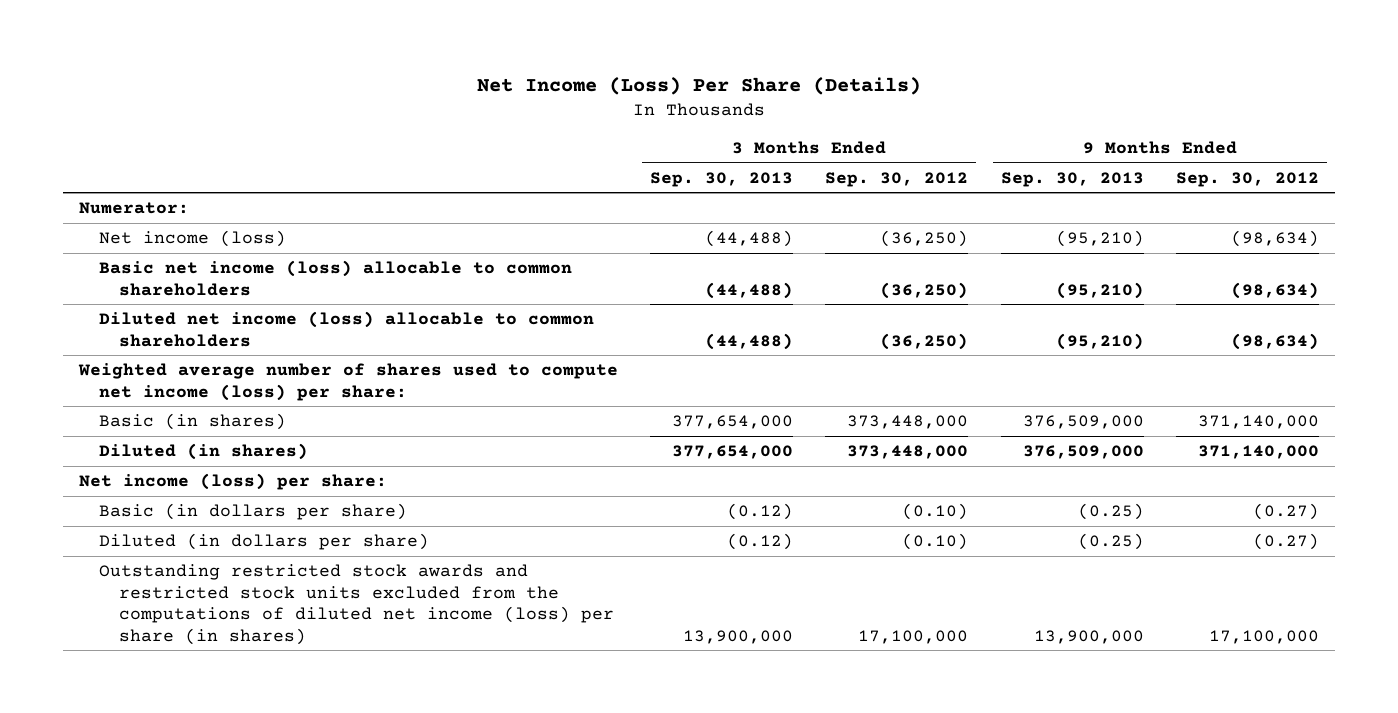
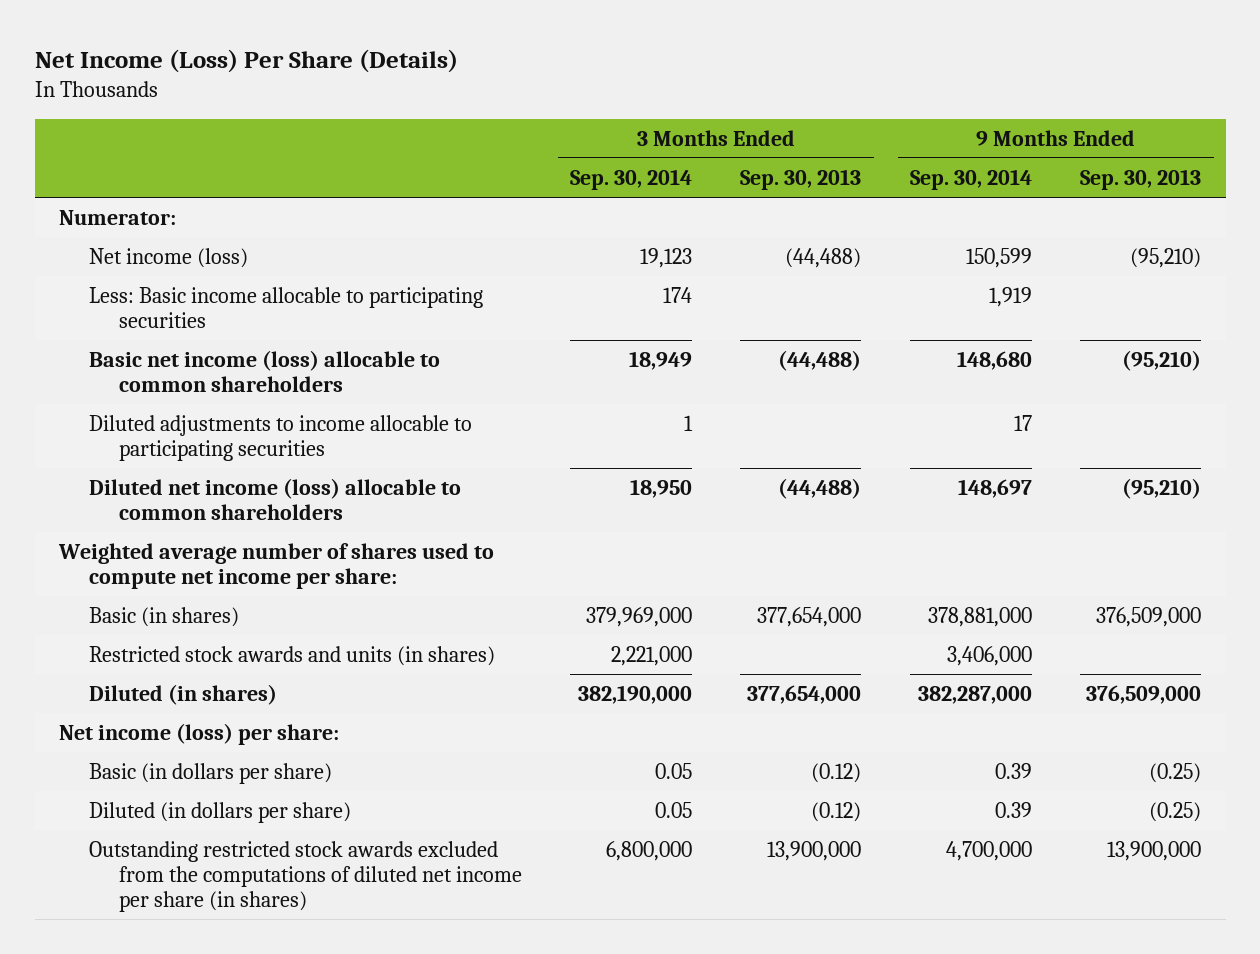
[825,171,969,187] Sep. 30, 2012 -> none
[1175,171,1319,187] Sep. 30, 2012 -> none
none -> [569,168,692,190] Sep. 30, 2014
none -> [909,168,1032,190] Sep. 30, 2014
none -> [88,286,483,329] Less: Basic income allocable to participating securities
none -> [88,414,472,462] Diluted adjustments to income allocable to participating securities
[78,363,619,401] Weighted average number of shares used to compute net income (loss) per share: -> [57,542,494,590] Weighted average number of shares used to compute net income per share:
none -> [88,645,495,666] Restricted stock awards and units (in shares)
[98,564,614,645] Outstanding restricted stock awards and restricted stock units excluded from the computations of diluted net income (loss) per share (in shares) -> [88,840,522,913] Outstanding restricted stock awards excluded from the computations of diluted net income per share (in shares)

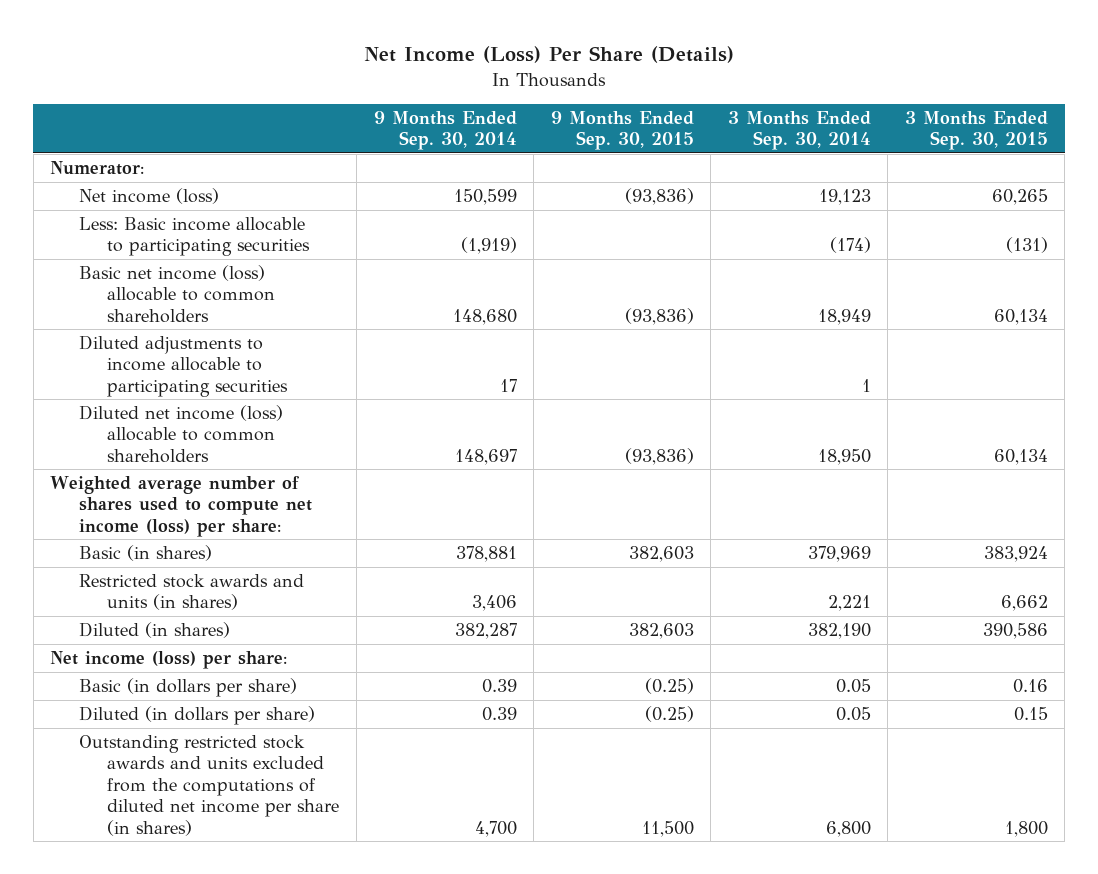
[740,168,862,190] Sep. 30, 2013 -> none
[1080,168,1202,190] Sep. 30, 2013 -> none
none -> [550,110,694,151] 9 Months Ended Sep. 30, 2015
none -> [904,110,1048,151] 3 Months Ended Sep. 30, 2015
[662,286,692,303] 174 -> [829,237,871,254] (174)
[988,286,1032,307] 1,919 -> [460,237,517,255] (1,919)
[57,542,494,590] Weighted average number of shares used to compute net income per share: -> [50,476,312,537] Weighted average number of shares used to compute net income (loss) per share:
[585,606,692,627] 379,969,000 -> [807,546,871,563] 379,969
[927,606,1032,627] 378,881,000 -> [455,546,517,563] 378,881
[610,645,692,666] 2,221,000 -> [827,595,871,612] 2,221
[946,645,1032,666] 3,406,000 -> [471,595,517,612] 3,406
[577,684,692,704] 382,190,000 -> [807,623,871,640] 382,190
[917,685,1032,704] 382,287,000 -> [454,623,517,640] 382,287
[88,840,522,913] Outstanding restricted stock awards excluded from the computations of diluted net income per share (in shares) -> [78,735,340,836] Outstanding restricted stock awards and units excluded from the computations of diluted net income per share (in shares)
[605,840,692,861] 6,800,000 -> [825,820,871,837] 6,800
[945,840,1032,861] 4,700,000 -> [474,820,517,837] 4,700

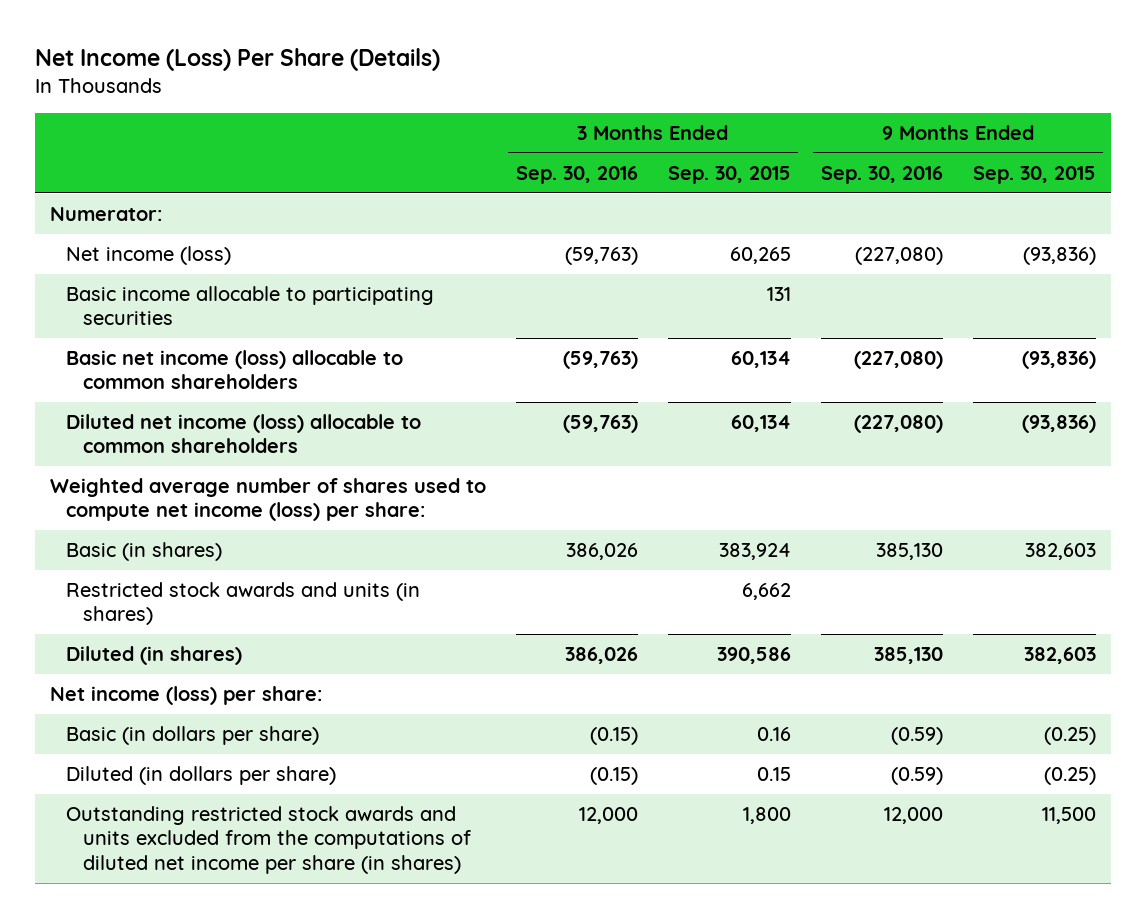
[373,110,517,151] 9 Months Ended Sep. 30, 2014 -> none
[727,110,871,151] 3 Months Ended Sep. 30, 2014 -> none
none -> [515,165,638,184] Sep. 30, 2016
none -> [820,165,943,184] Sep. 30, 2016
[78,217,311,257] Less: Basic income allocable to participating securities -> [66,285,435,326] Basic income allocable to participating securities
[1005,237,1048,254] (131) -> [766,286,791,301] 131
[78,335,289,397] Diluted adjustments to income allocable to participating securities -> none

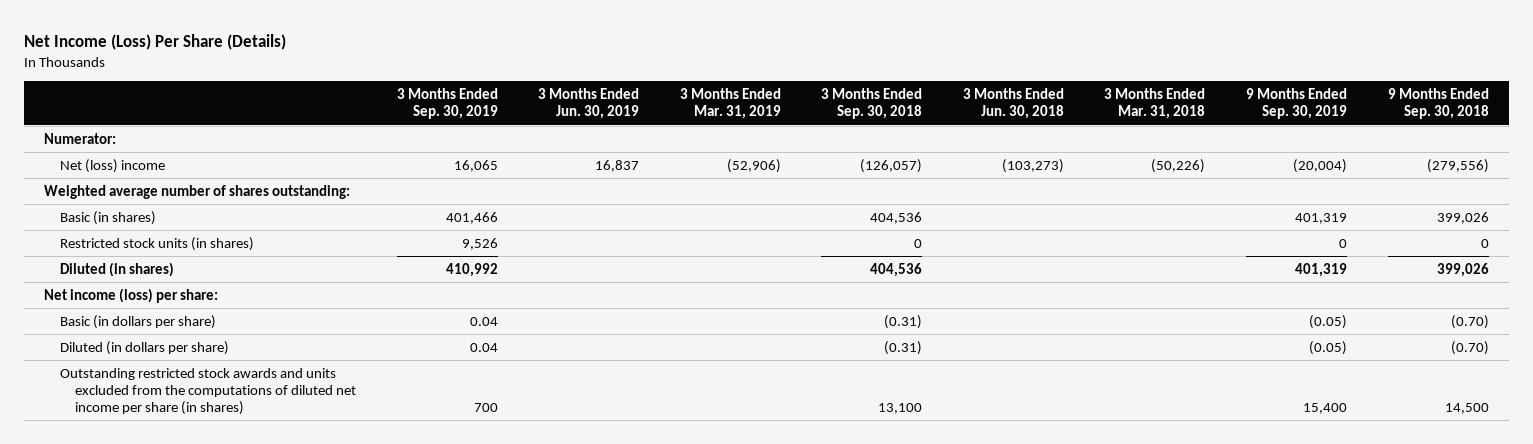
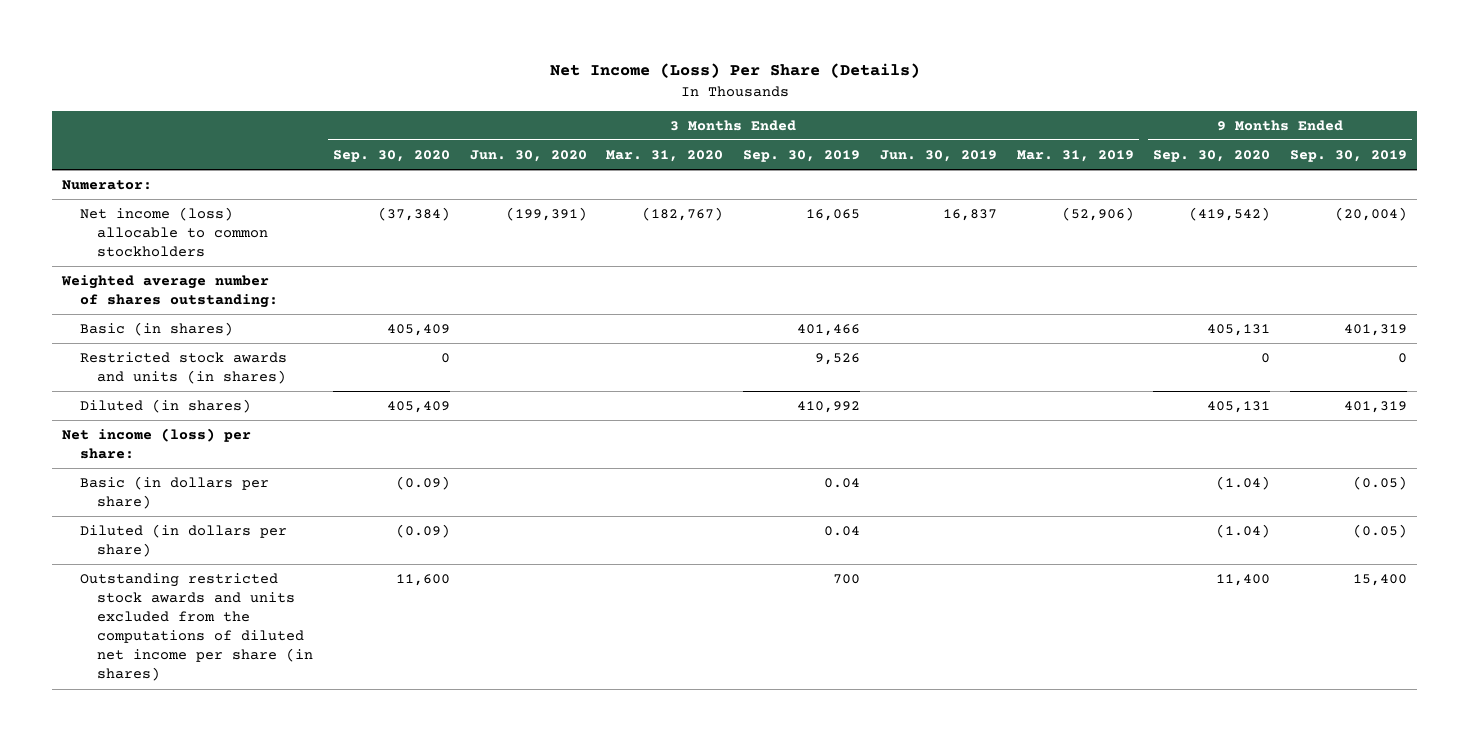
[821,88,923,120] 3 Months Ended Sep. 30, 2018 -> none
[962,88,1064,120] 3 Months Ended Jun. 30, 2018 -> none
[1104,88,1206,120] 3 Months Ended Mar. 31, 2018 -> none
[1387,88,1489,120] 9 Months Ended Sep. 30, 2018 -> none
none -> [332,149,450,162] Sep. 30, 2020
none -> [469,149,587,162] Jun. 30, 2020
none -> [606,149,724,162] Mar. 31, 2020
none -> [1153,149,1271,162] Sep. 30, 2020
[59,158,165,173] Net (loss) income -> [79,207,269,258] Net income (loss) allocable to common stockholders
[59,236,254,251] Restricted stock units (in shares) -> [79,352,287,385] Restricted stock awards and units (in shares)

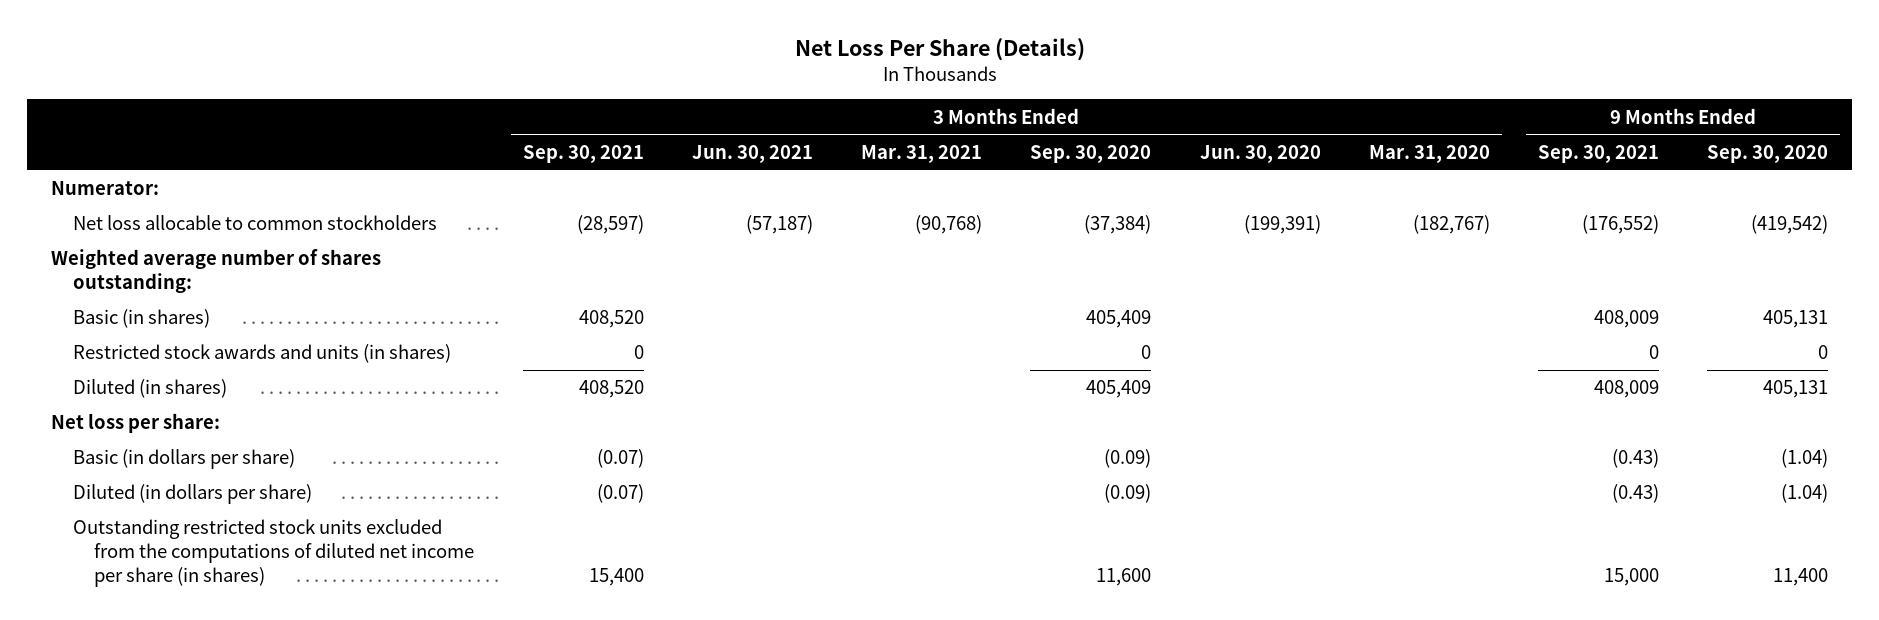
[549,63,920,79] Net Income (Loss) Per Share (Details) -> [794,37,1085,61] Net Loss Per Share (Details)
[743,149,861,162] Sep. 30, 2019 -> none
[879,149,997,162] Jun. 30, 2019 -> none
[1016,149,1134,162] Mar. 31, 2019 -> none
[1290,149,1408,162] Sep. 30, 2019 -> none
none -> [522,144,644,163] Sep. 30, 2021
none -> [691,144,813,163] Jun. 30, 2021
none -> [861,144,983,163] Mar. 31, 2021
none -> [1538,144,1660,163] Sep. 30, 2021
[79,207,269,258] Net income (loss) allocable to common stockholders -> [72,215,437,231] Net loss allocable to common stockholders
[62,428,252,460] Net income (loss) per share: -> [51,413,221,434] Net loss per share:
[79,573,314,682] Outstanding restricted stock awards and units excluded from the computations of diluted net income per share (in shares) -> [72,519,475,588] Outstanding restricted stock units excluded from the computations of diluted net income per share (in shares)

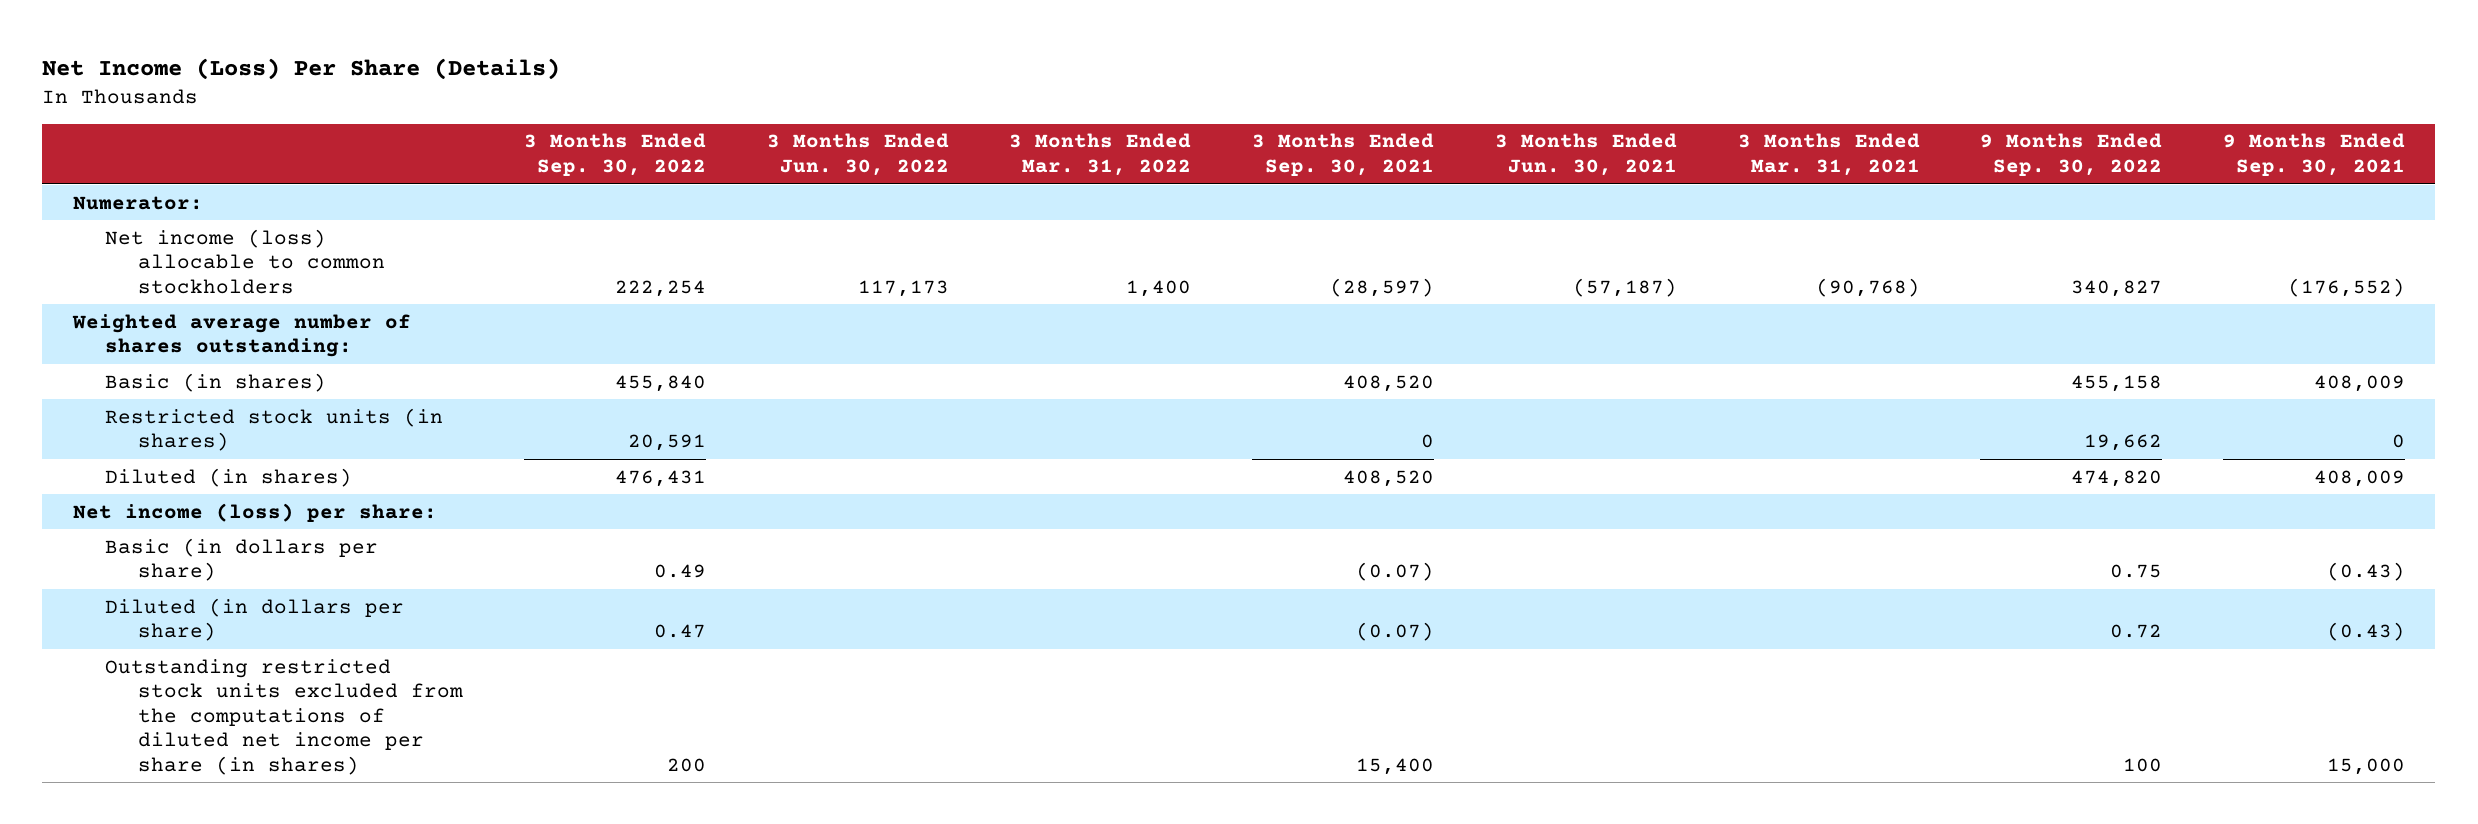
[794,37,1085,61] Net Loss Per Share (Details) -> [42,57,561,80] Net Income (Loss) Per Share (Details)
[1030,144,1152,163] Sep. 30, 2020 -> none
[1199,144,1321,163] Jun. 30, 2020 -> none
[1368,144,1490,163] Mar. 31, 2020 -> none
[1707,144,1829,163] Sep. 30, 2020 -> none
none -> [524,133,707,176] 3 Months Ended Sep. 30, 2022
none -> [766,133,949,176] 3 Months Ended Jun. 30, 2022
none -> [1009,133,1192,176] 3 Months Ended Mar. 31, 2022
none -> [1980,133,2163,176] 9 Months Ended Sep. 30, 2022
[72,215,437,231] Net loss allocable to common stockholders -> [105,228,386,294] Net income (loss) allocable to common stockholders
[72,344,451,364] Restricted stock awards and units (in shares) -> [105,407,444,452] Restricted stock units (in shares)
[51,413,221,434] Net loss per share: -> [72,502,437,522] Net income (loss) per share:

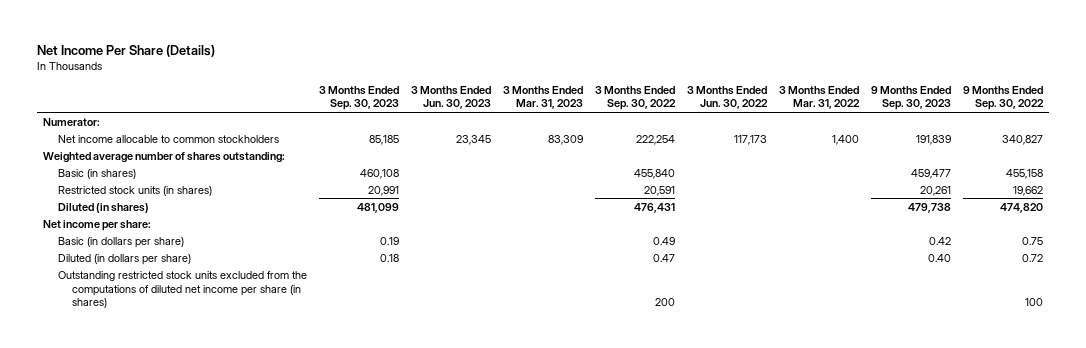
[42,57,561,80] Net Income (Loss) Per Share (Details) -> [37,44,216,57] Net Income Per Share (Details)
[1252,133,1435,176] 3 Months Ended Sep. 30, 2021 -> none
[1494,133,1677,176] 3 Months Ended Jun. 30, 2021 -> none
[1737,133,1920,176] 3 Months Ended Mar. 31, 2021 -> none
[2223,133,2406,176] 9 Months Ended Sep. 30, 2021 -> none
none -> [318,85,399,111] 3 Months Ended Sep. 30, 2023
none -> [410,85,491,110] 3 Months Ended Jun. 30, 2023
none -> [502,85,583,110] 3 Months Ended Mar. 31, 2023
none -> [870,85,951,111] 9 Months Ended Sep. 30, 2023
[105,228,386,294] Net income (loss) allocable to common stockholders -> [57,134,279,143] Net income allocable to common stockholders
[72,502,437,522] Net income (loss) per share: -> [43,219,152,231] Net income per share:

